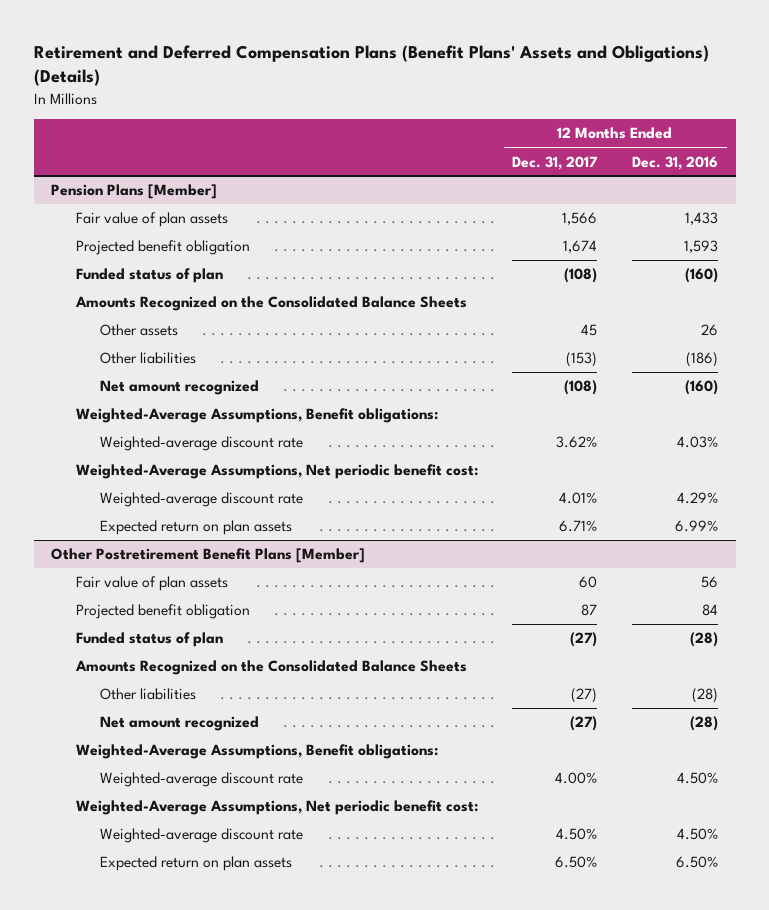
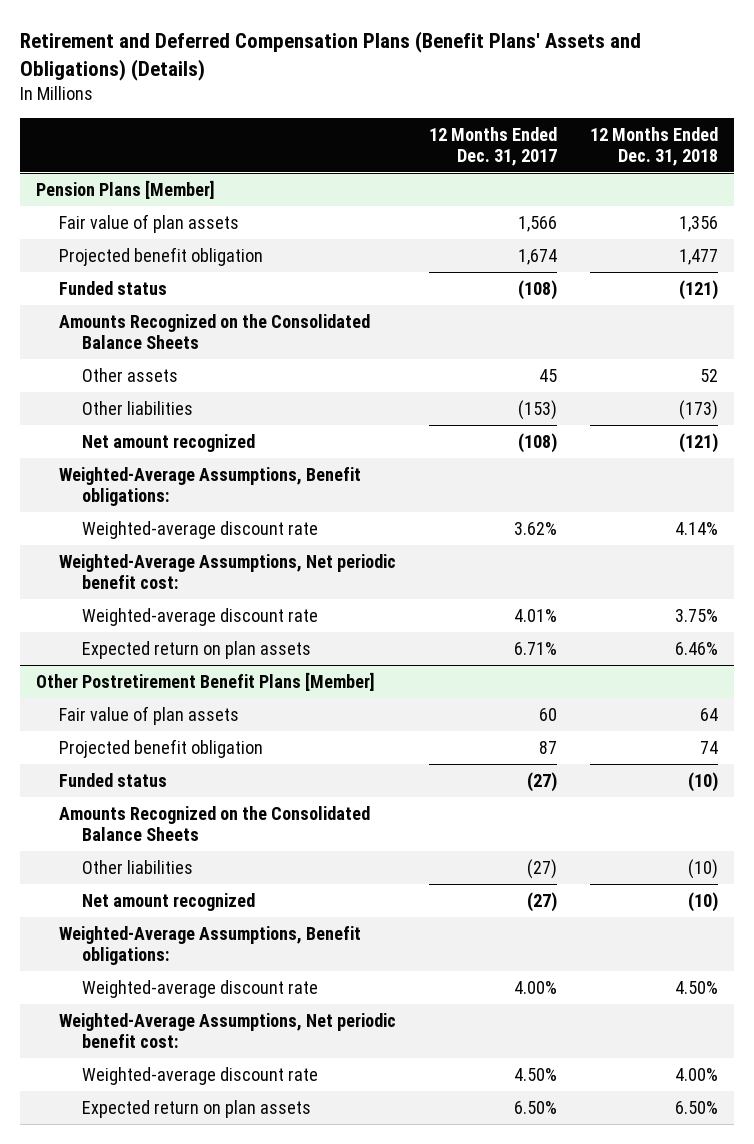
[632,155,719,170] Dec. 31, 2016 -> none
none -> [589,126,718,166] 12 Months Ended Dec. 31, 2018
[75,268,223,284] Funded status of plan -> [59,280,168,295] Funded status
[75,632,223,648] Funded status of plan -> [59,772,168,787] Funded status

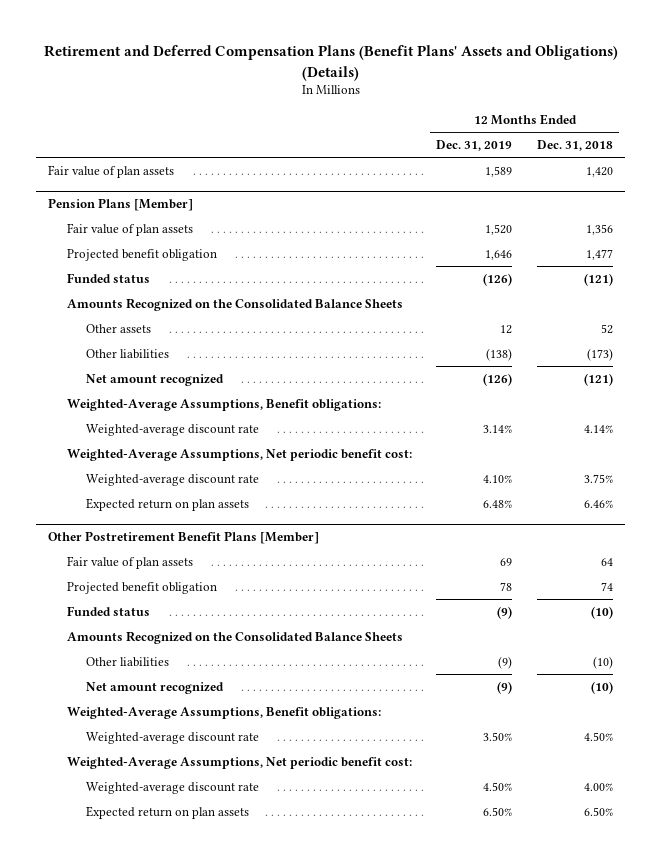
[429,126,558,166] 12 Months Ended Dec. 31, 2017 -> none
none -> [436,139,513,151] Dec. 31, 2019
none -> [48,164,175,178] Fair value of plan assets

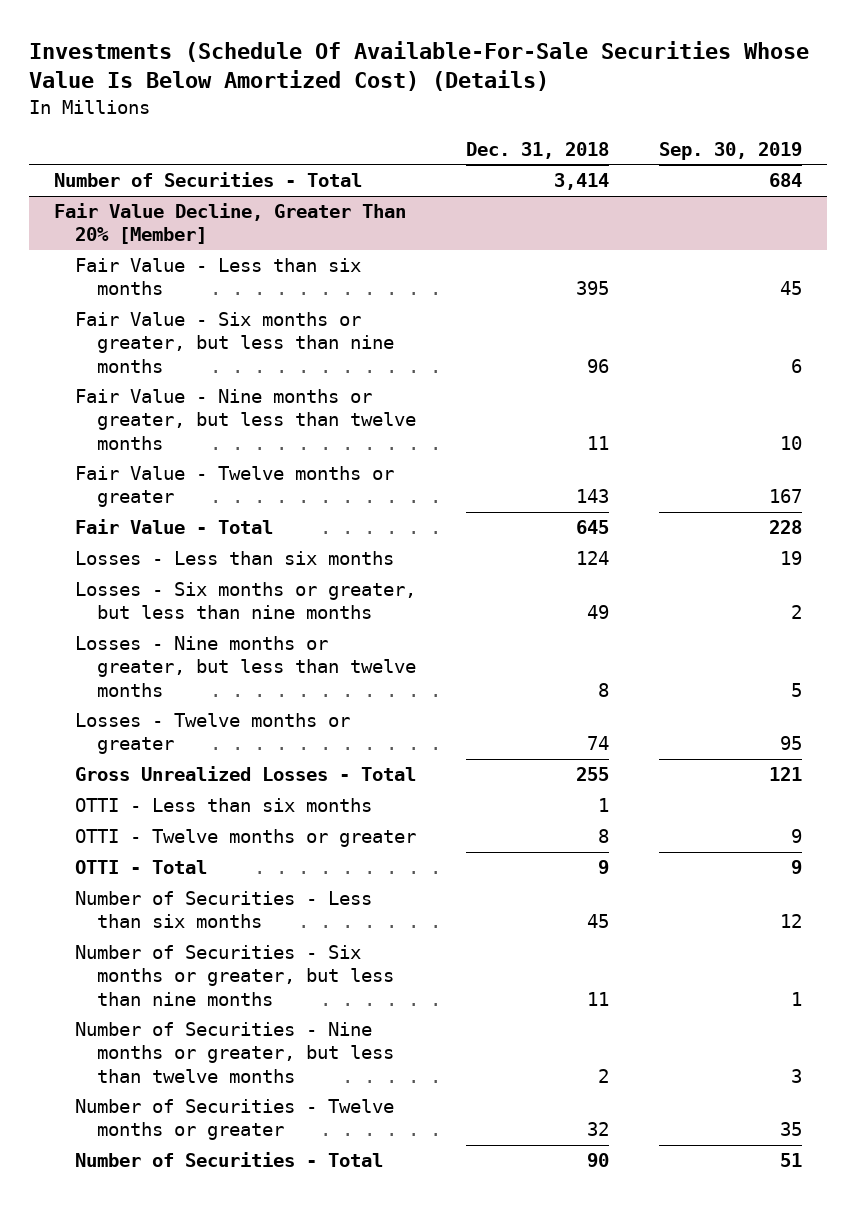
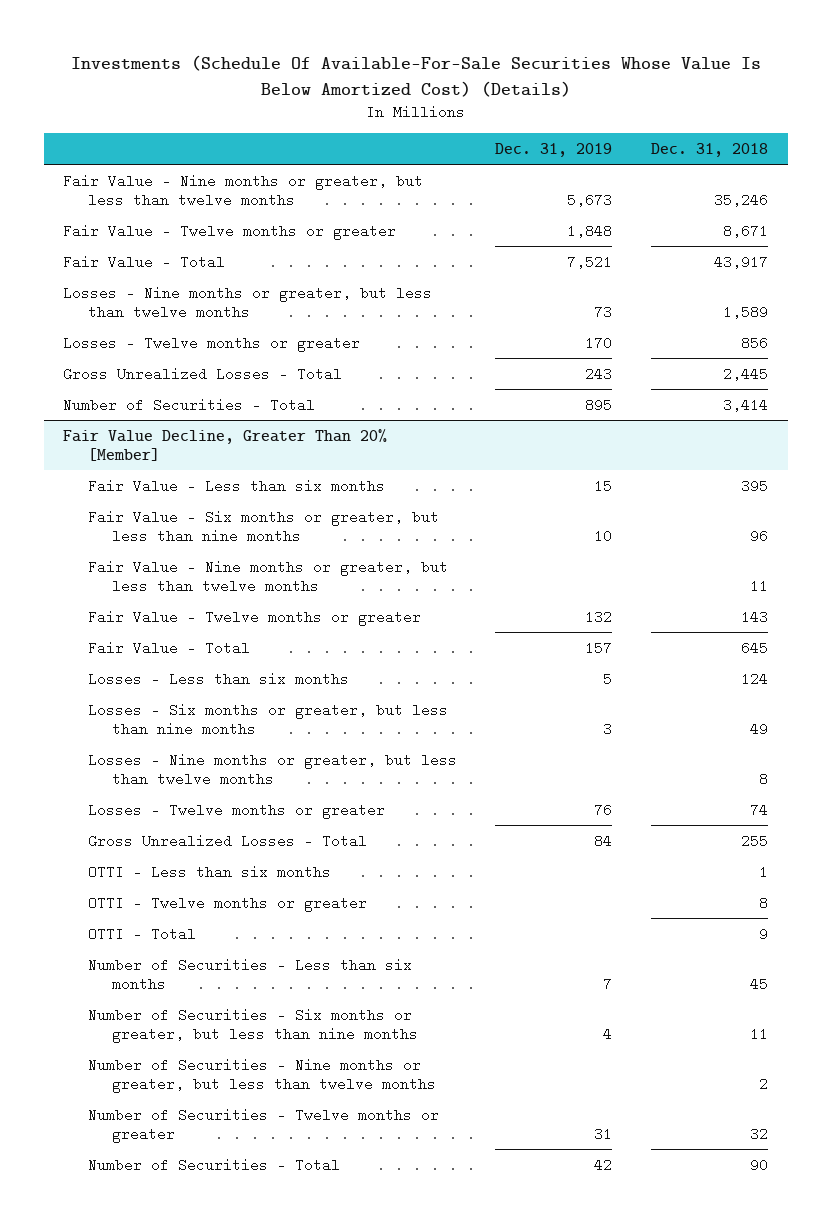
[658,141,802,160] Sep. 30, 2019 -> none
none -> [495,142,613,157] Dec. 31, 2019
none -> [63,173,424,207] Fair Value - Nine months or greater, but less than twelve months
none -> [63,223,397,240] Fair Value - Twelve months or greater
none -> [63,254,226,269] Fair Value - Total
none -> [63,285,433,319] Losses - Nine months or greater, but less than twelve months
none -> [63,335,361,352] Losses - Twelve months or greater
none -> [63,366,343,381] Gross Unrealized Losses - Total

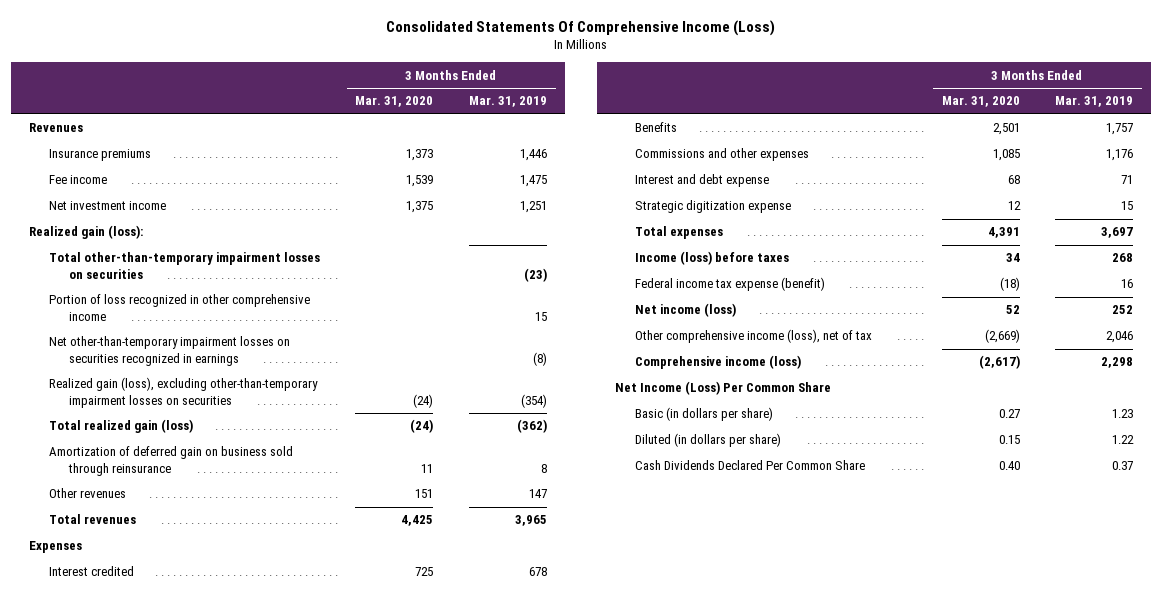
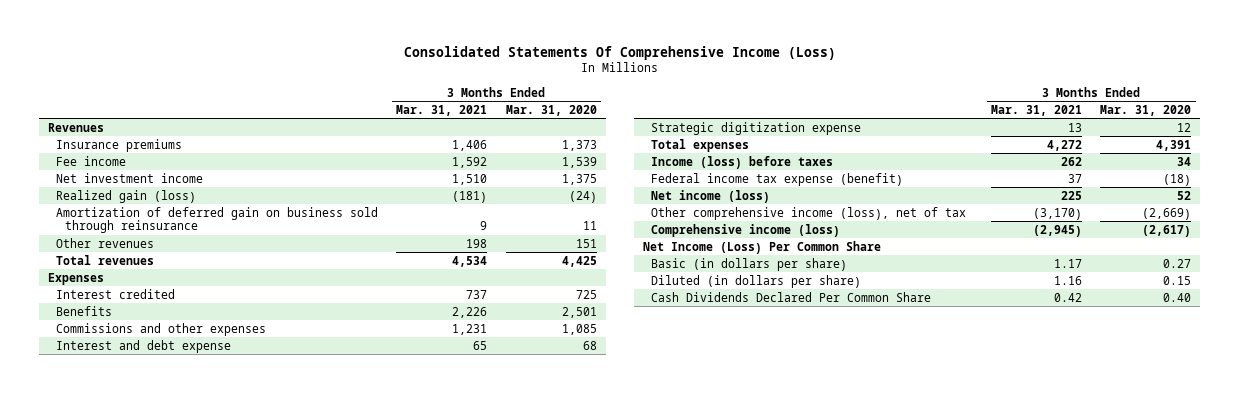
[468,96,547,108] Mar. 31, 2019 -> none
none -> [396,104,488,116] Mar. 31, 2021
[28,225,143,240] Realized gain (loss): -> none
[49,252,321,280] Total other-than-temporary impairment losses on securities -> none
[49,294,311,322] Portion of loss recognized in other comprehensive income -> none
[49,336,291,367] Net other-than-temporary impairment losses on securities recognized in earnings -> none
[49,377,319,409] Realized gain (loss), excluding other-than-temporary impairment losses on securities -> none
[49,419,194,434] Total realized gain (loss) -> [56,189,197,203] Realized gain (loss)

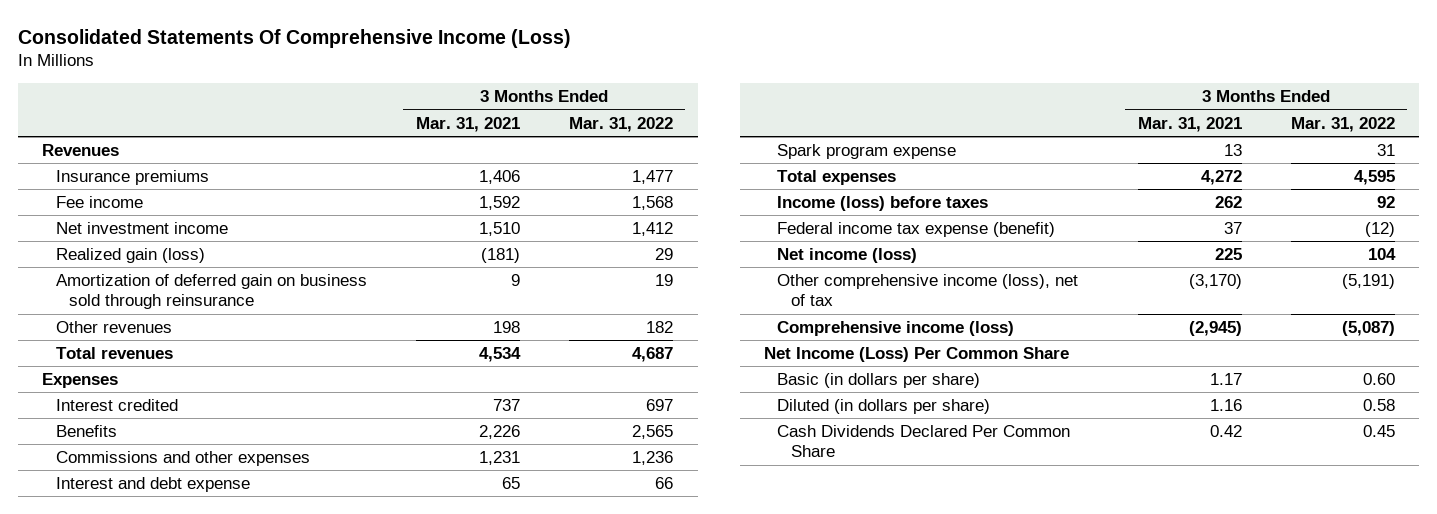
[505,104,597,116] Mar. 31, 2020 -> none
none -> [569,116,674,132] Mar. 31, 2022
[651,121,862,135] Strategic digitization expense -> [777,144,957,160] Spark program expense

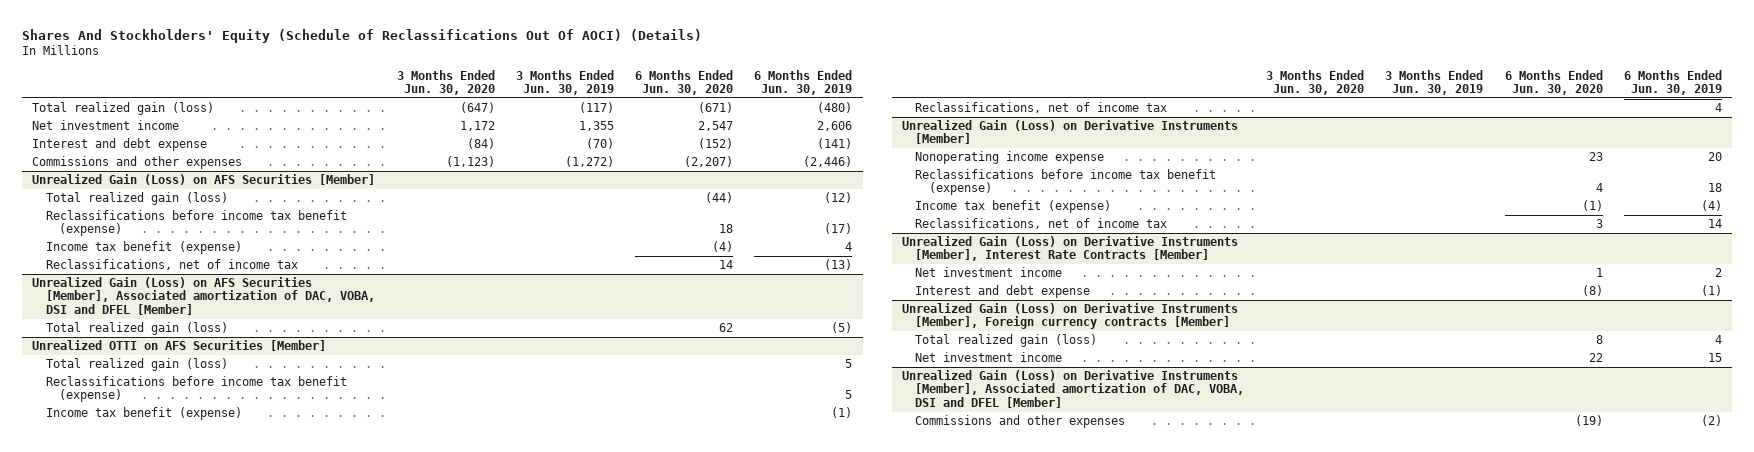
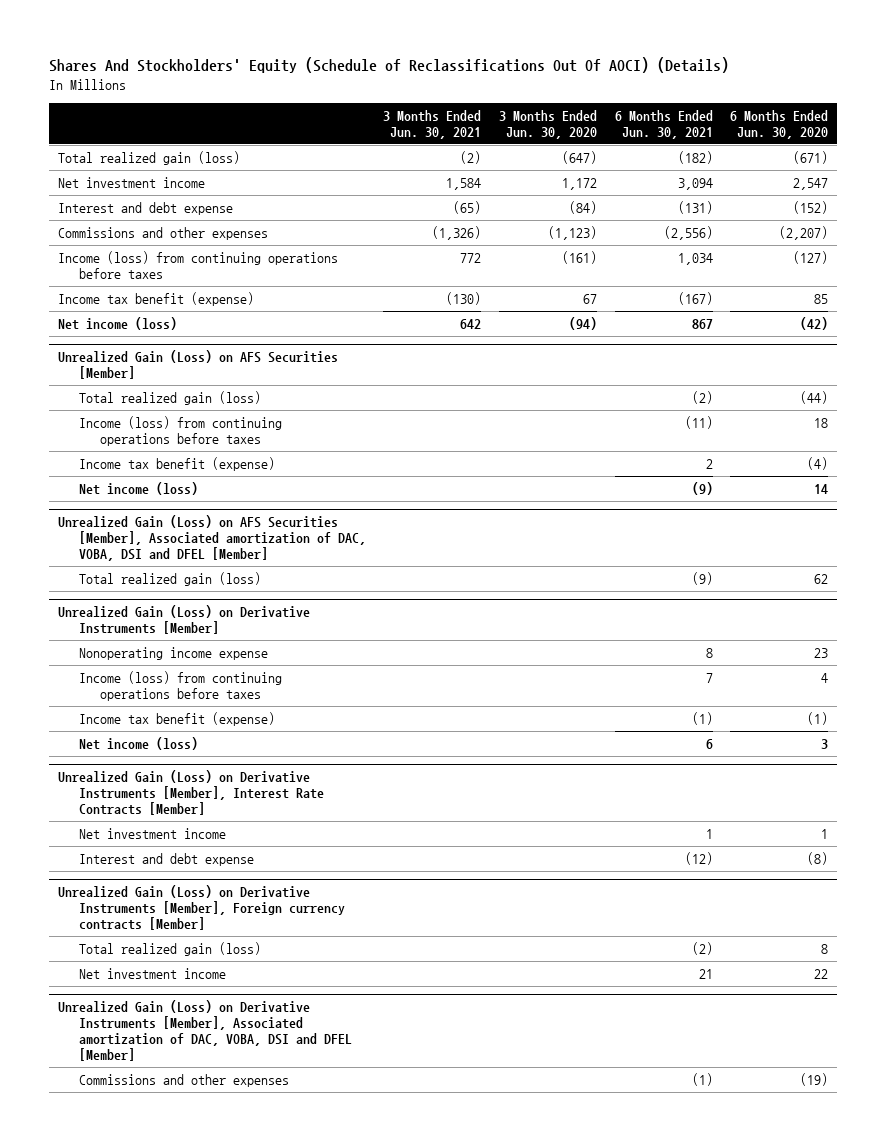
[515,69,614,96] 3 Months Ended Jun. 30, 2019 -> none
[754,69,853,96] 6 Months Ended Jun. 30, 2019 -> none
none -> [383,109,482,139] 3 Months Ended Jun. 30, 2021
none -> [614,109,713,139] 6 Months Ended Jun. 30, 2021
none -> [57,250,338,279] Income (loss) from continuing operations before taxes
none -> [57,291,254,306] Income tax benefit (expense)
none -> [57,316,177,330] Net income (loss)
[45,209,347,237] Reclassifications before income tax benefit (expense) -> none
none -> [78,415,282,446] Income (loss) from continuing operations before taxes
[45,258,298,270] Reclassifications, net of income tax -> none
none -> [78,481,198,495] Net income (loss)
[32,339,327,351] Unrealized OTTI on AFS Securities [Member] -> none
[45,357,228,371] Total realized gain (loss) -> none
[45,375,347,403] Reclassifications before income tax benefit (expense) -> none
[45,406,242,420] Income tax benefit (expense) -> none
[915,101,1168,113] Reclassifications, net of income tax -> none
[915,168,1217,196] Reclassifications before income tax benefit (expense) -> none
none -> [78,670,282,701] Income (loss) from continuing operations before taxes
[915,217,1168,229] Reclassifications, net of income tax -> none
none -> [78,736,198,750] Net income (loss)

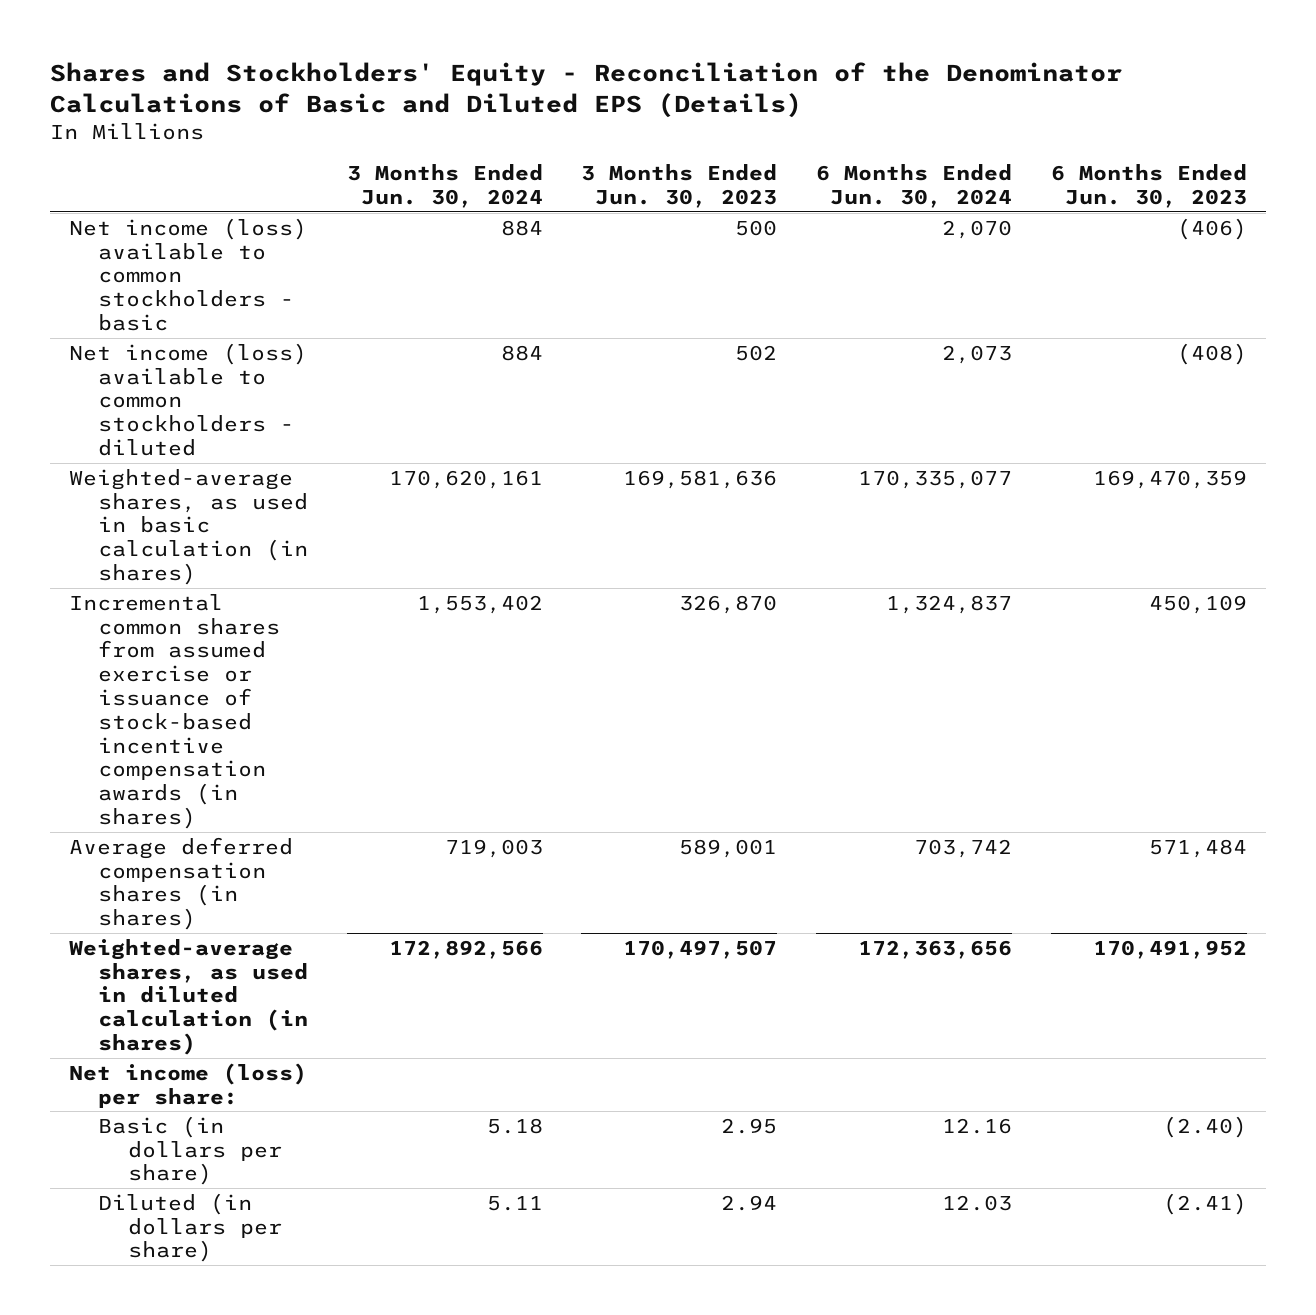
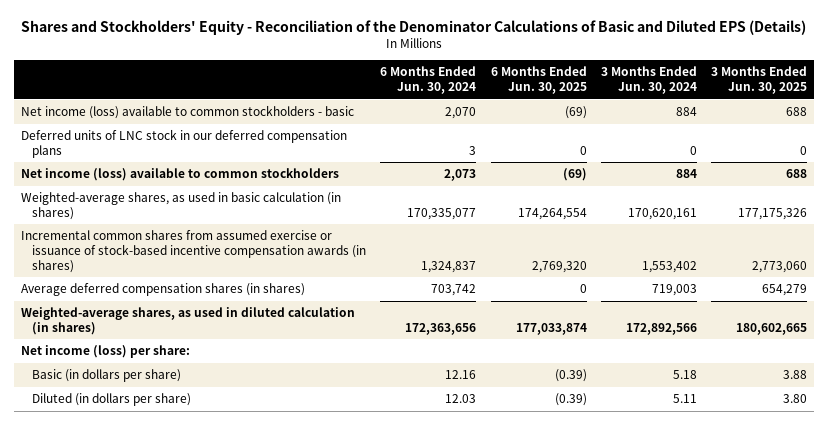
[581,164,778,208] 3 Months Ended Jun. 30, 2023 -> none
[1050,164,1247,208] 6 Months Ended Jun. 30, 2023 -> none
none -> [490,66,587,95] 6 Months Ended Jun. 30, 2025
none -> [711,66,808,95] 3 Months Ended Jun. 30, 2025
none -> [20,129,347,158] Deferred units of LNC stock in our deferred compensation plans
[69,342,308,456] Net income (loss) available to common stockholders - diluted -> [20,168,339,182] Net income (loss) available to common stockholders

